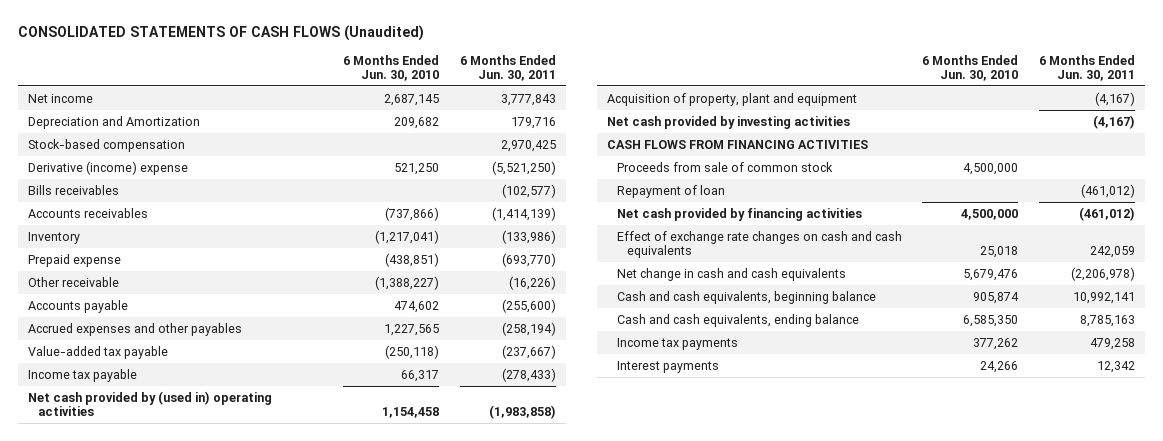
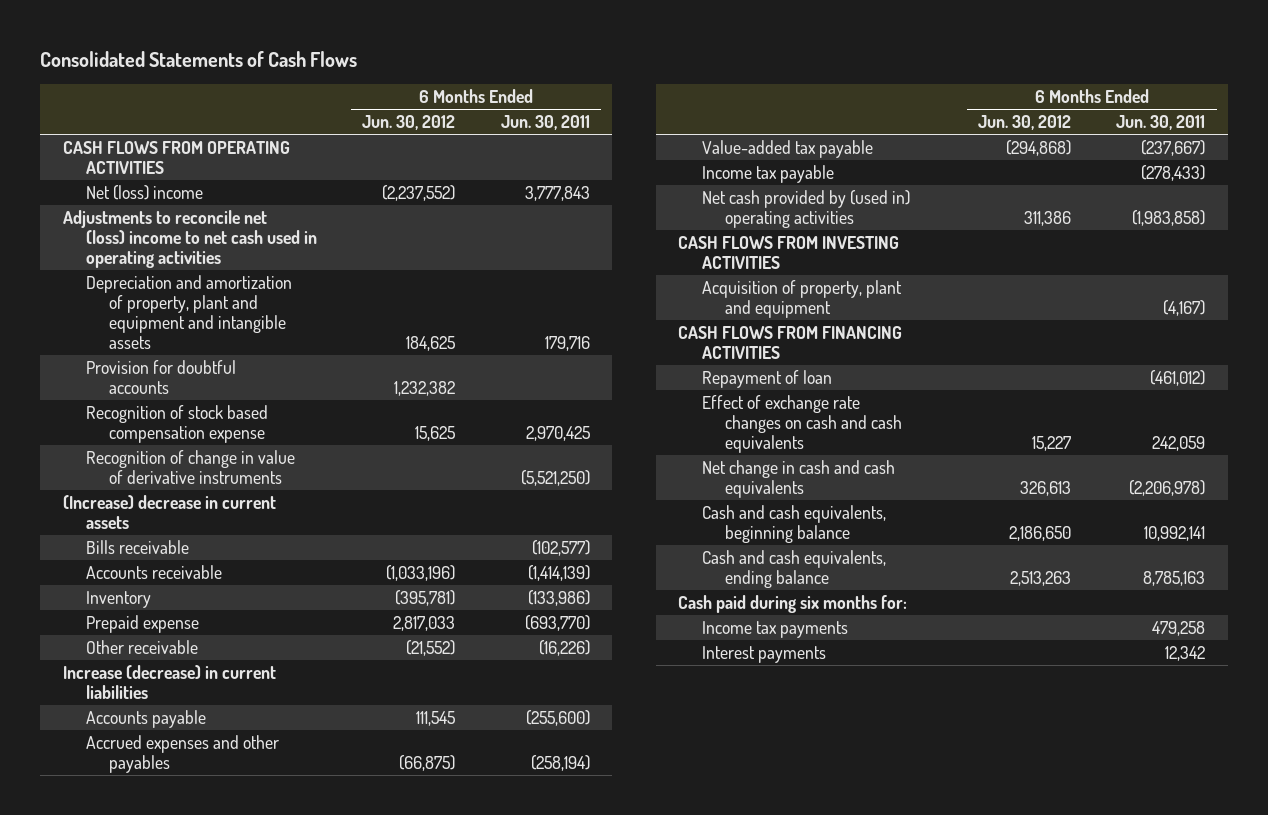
[17,24,424,41] CONSOLIDATED STATEMENTS OF CASH FLOWS (Unaudited) -> [39,50,357,67] Consolidated Statements of Cash Flows
[343,54,440,81] 6 Months Ended Jun. 30, 2010 -> none
none -> [362,115,456,131] Jun. 30, 2012
none -> [62,140,290,174] CASH FLOWS FROM OPERATING ACTIVITIES
[27,93,93,103] Net income -> [85,184,203,200] Net (loss) income
none -> [62,209,317,268] Adjustments to reconcile net (loss) income to net cash used in operating activities
[27,115,200,129] Depreciation and Amortization -> [85,274,292,349] Depreciation and amortization of property, plant and equipment and intangible assets
none -> [85,359,236,394] Provision for doubtful accounts
[27,138,185,152] Stock-based compensation -> [85,404,268,443] Recognition of stock based compensation expense
[27,160,188,175] Derivative (income) expense -> [85,449,295,484] Recognition of change in value of derivative instruments
none -> [62,494,276,529] (Increase) decrease in current assets
[27,184,119,195] Bills receivables -> [85,539,189,554] Bills receivable
[27,207,148,218] Accounts receivables -> [85,564,222,579] Accounts receivable
none -> [62,664,276,699] Increase (decrease) in current liabilities
none -> [678,235,900,269] CASH FLOWS FROM INVESTING ACTIVITIES
[607,115,851,129] Net cash provided by investing activities -> none
[616,161,833,172] Proceeds from sale of common stock -> none
[616,207,862,221] Net cash provided by financing activities -> none
none -> [678,594,908,613] Cash paid during six months for:

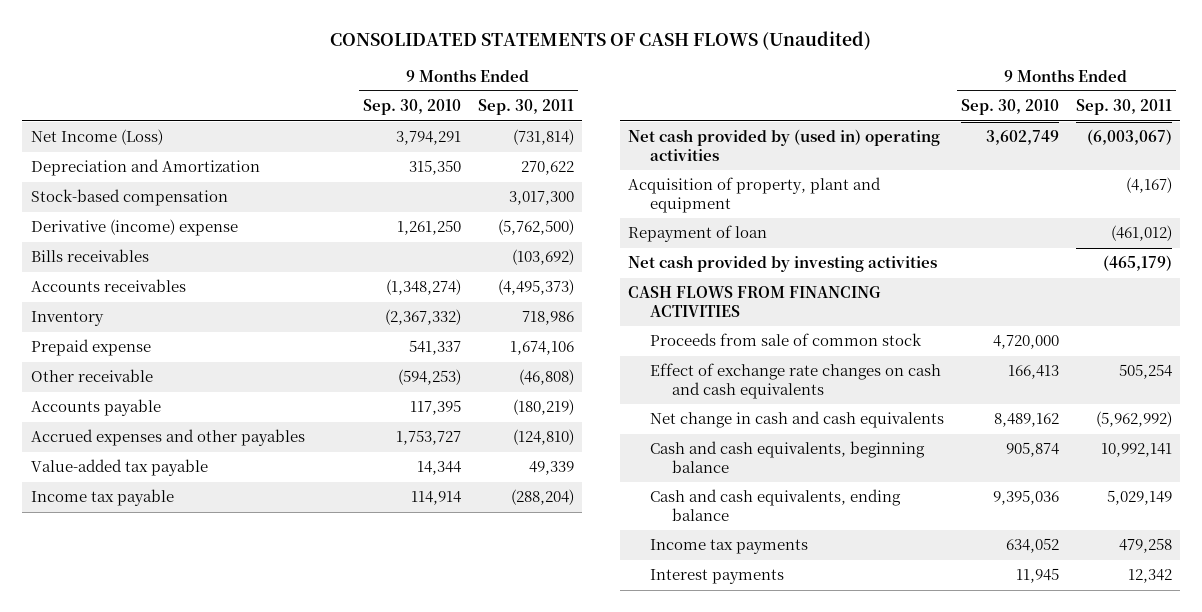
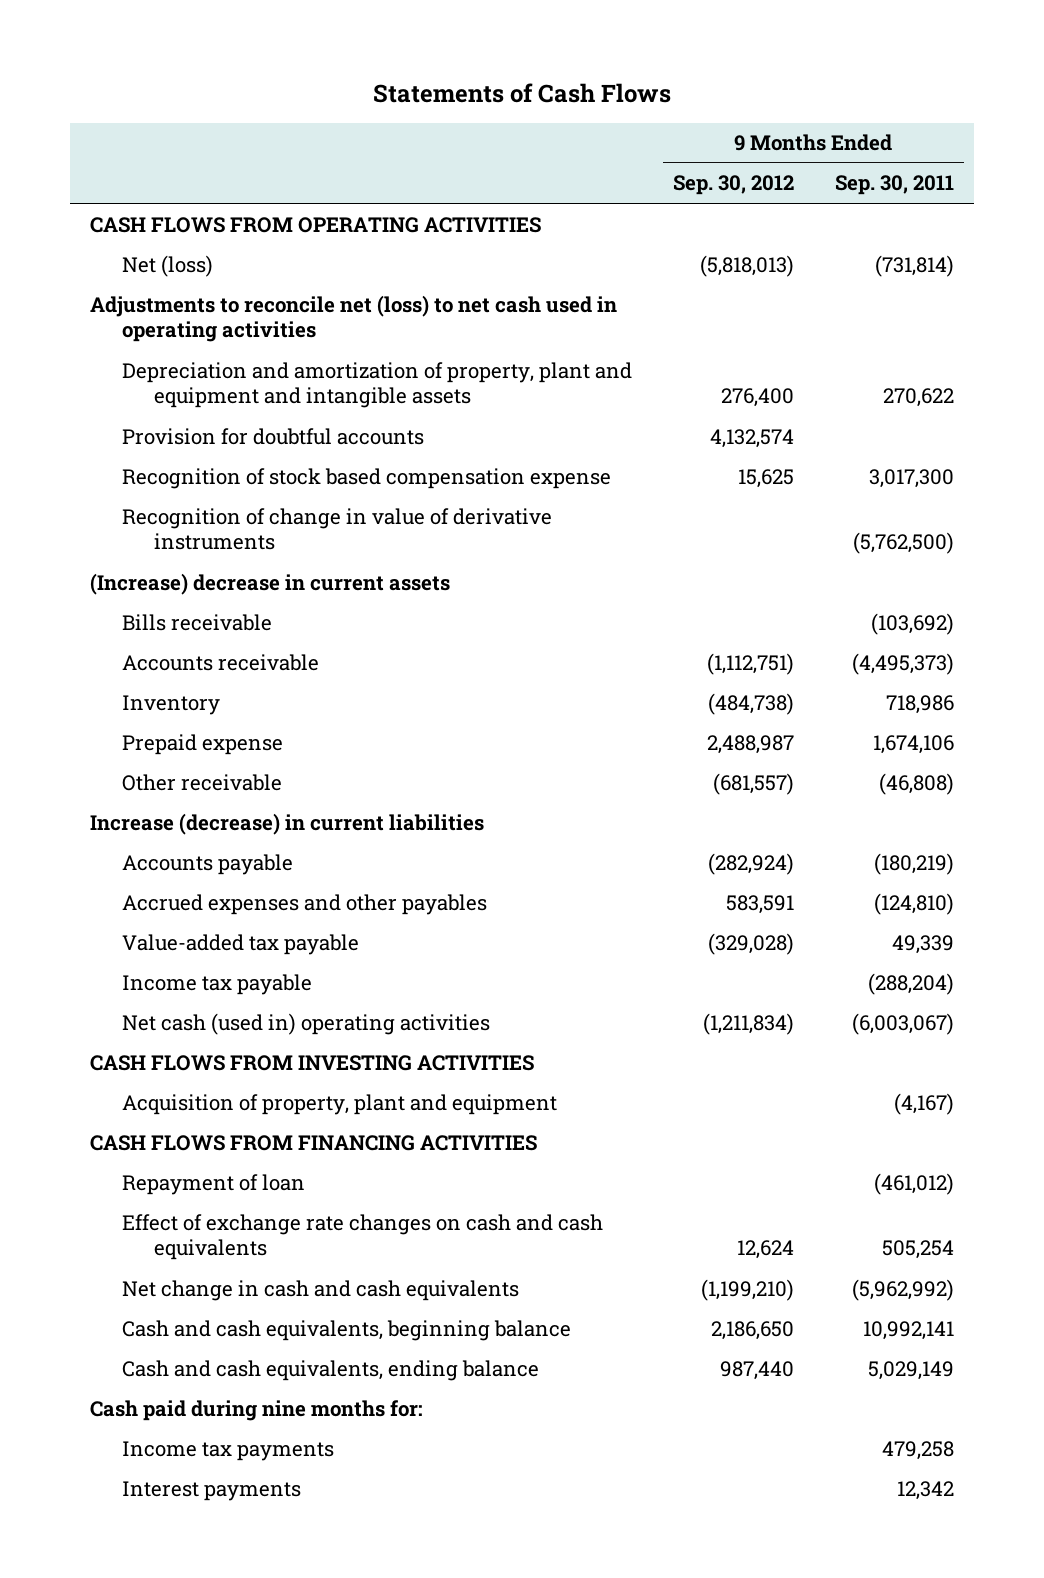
[330,30,872,50] CONSOLIDATED STATEMENTS OF CASH FLOWS (Unaudited) -> [372,82,671,103] Statements of Cash Flows
[363,99,462,116] Sep. 30, 2010 -> none
none -> [672,175,794,196] Sep. 30, 2012
none -> [90,216,542,233] CASH FLOWS FROM OPERATING ACTIVITIES
[30,129,163,146] Net Income (Loss) -> [122,254,214,277] Net (loss)
none -> [90,294,618,343] Adjustments to reconcile net (loss) to net cash used in operating activities
[30,159,260,177] Depreciation and Amortization -> [122,361,633,409] Depreciation and amortization of property, plant and equipment and intangible assets
none -> [122,427,425,445] Provision for doubtful accounts
[30,189,228,207] Stock-based compensation -> [122,467,612,489] Recognition of stock based compensation expense
[30,219,238,237] Derivative (income) expense -> [122,507,553,551] Recognition of change in value of derivative instruments
none -> [90,572,451,595] (Increase) decrease in current assets
[30,249,149,263] Bills receivables -> [122,613,273,631] Bills receivable
[30,279,186,293] Accounts receivables -> [122,653,320,671] Accounts receivable
none -> [90,812,485,835] Increase (decrease) in current liabilities
[628,129,941,161] Net cash provided by (used in) operating activities -> [122,1012,491,1035] Net cash (used in) operating activities
none -> [90,1054,535,1071] CASH FLOWS FROM INVESTING ACTIVITIES
[628,255,938,273] Net cash provided by investing activities -> none
[650,333,923,347] Proceeds from sale of common stock -> none
[628,225,768,243] Repayment of loan -> [122,1173,306,1195] Repayment of loan
none -> [90,1399,424,1421] Cash paid during nine months for:

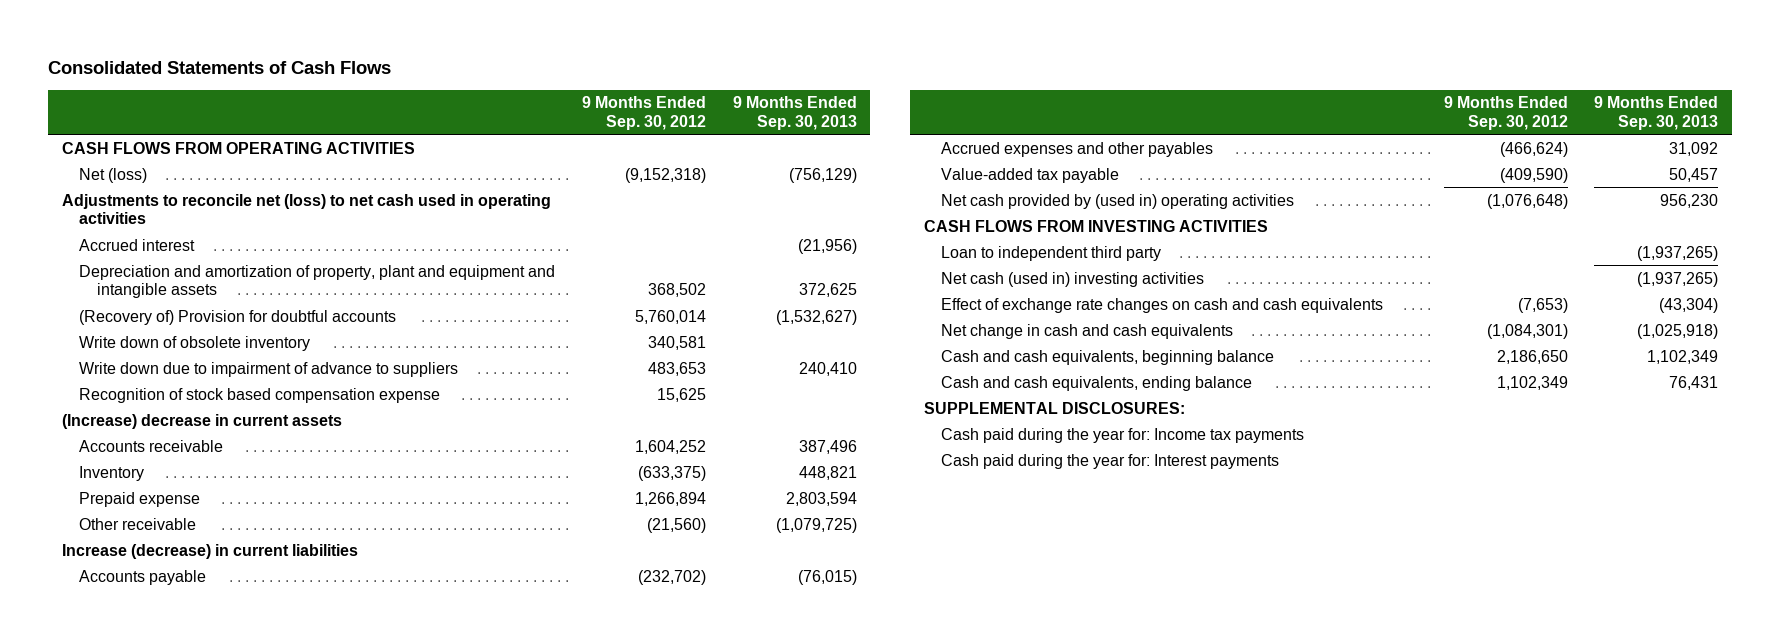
[372,82,671,103] Statements of Cash Flows -> [48,60,392,74] Consolidated Statements of Cash Flows
[834,175,954,196] Sep. 30, 2011 -> none
none -> [732,96,857,131] 9 Months Ended Sep. 30, 2013
[699,254,794,277] (5,818,013) -> [625,167,707,183] (9,152,318)
none -> [79,238,196,251] Accrued interest
[720,388,794,408] 276,400 -> [648,283,707,298] 368,502
[122,427,425,445] Provision for doubtful accounts -> [79,309,397,325] (Recovery of) Provision for doubtful accounts
[709,428,794,448] 4,132,574 -> [635,309,707,324] 5,760,014
none -> [79,335,311,351] Write down of obsolete inventory
none -> [79,361,459,377] Write down due to impairment of advance to suppliers
[122,507,553,551] Recognition of change in value of derivative instruments -> none
[122,613,273,631] Bills receivable -> none
[706,652,794,675] (1,112,751) -> [635,439,707,454] 1,604,252
[707,692,794,715] (484,738) -> [638,465,707,481] (633,375)
[706,734,794,754] 2,488,987 -> [635,491,707,506] 1,266,894
[712,772,794,795] (681,557) -> [647,517,707,533] (21,560)
[122,973,313,995] Income tax payable -> none
[707,852,794,875] (282,924) -> [638,569,707,585] (232,702)
[725,894,794,914] 583,591 -> [1499,141,1568,157] (466,624)
[707,932,794,955] (329,028) -> [1499,167,1568,183] (409,590)
[122,1012,491,1035] Net cash (used in) operating activities -> [941,193,1295,209] Net cash provided by (used in) operating activities
[702,1012,794,1035] (1,211,834) -> [1486,193,1568,209] (1,076,648)
[122,1093,558,1115] Acquisition of property, plant and equipment -> none
[90,1134,538,1151] CASH FLOWS FROM FINANCING ACTIVITIES -> none
[122,1173,306,1195] Repayment of loan -> none
none -> [941,245,1162,261] Loan to independent third party
none -> [941,271,1205,287] Net cash (used in) investing activities
[736,1240,794,1260] 12,624 -> [1517,297,1568,313] (7,653)
[700,1278,794,1301] (1,199,210) -> [1486,323,1568,339] (1,084,301)
[90,1399,424,1421] Cash paid during nine months for: -> none
[719,1360,794,1380] 987,440 -> [1496,375,1568,390] 1,102,349
none -> [923,401,1185,414] SUPPLEMENTAL DISCLOSURES:
[122,1440,335,1461] Income tax payments -> [941,427,1305,443] Cash paid during the year for: Income tax payments
[122,1480,302,1501] Interest payments -> [941,453,1280,469] Cash paid during the year for: Interest payments

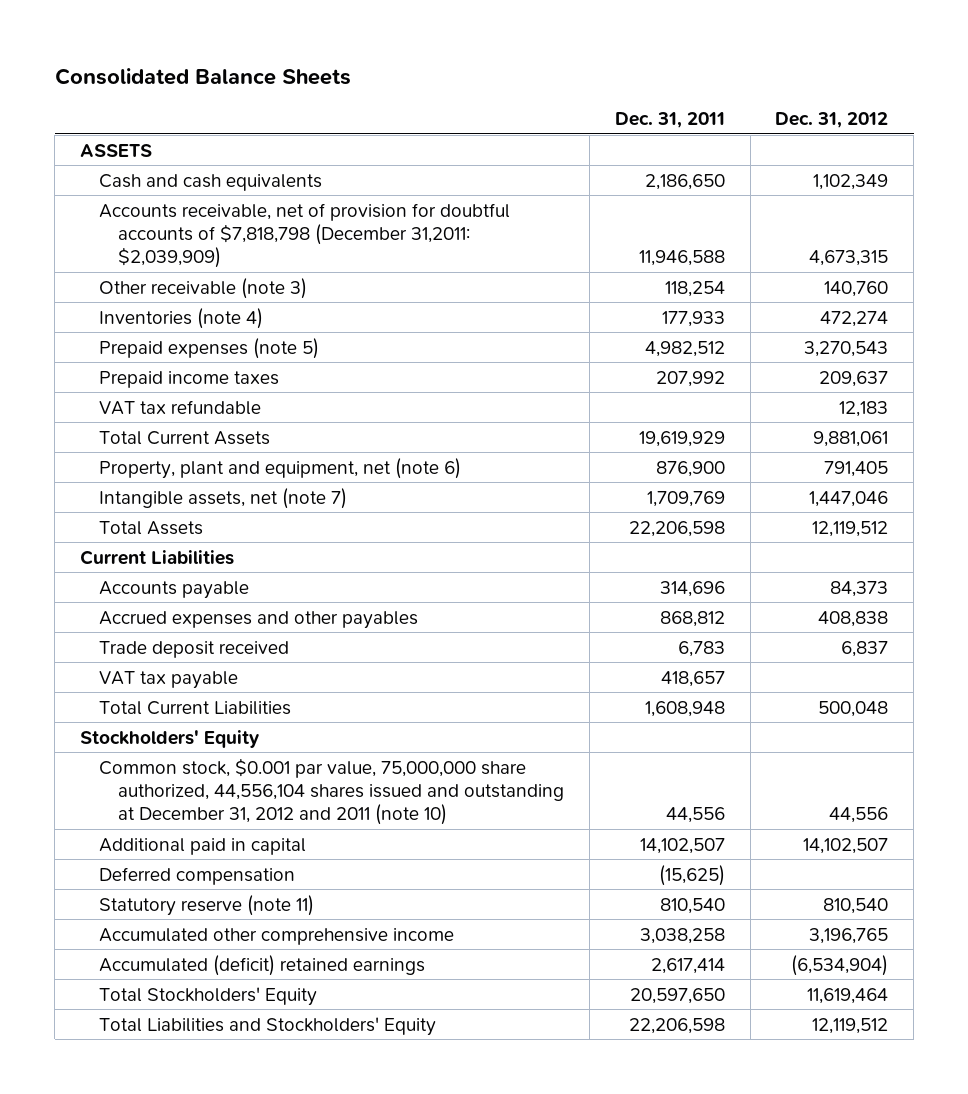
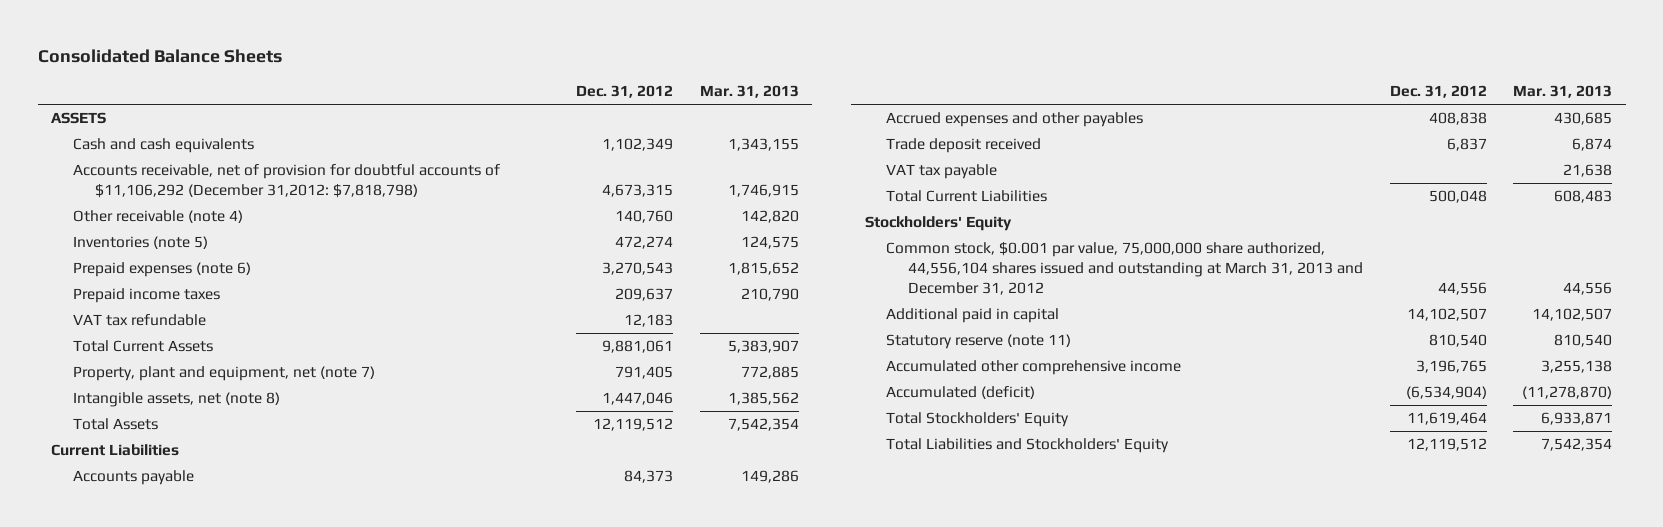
[614,112,725,129] Dec. 31, 2011 -> none
none -> [699,84,799,98] Mar. 31, 2013
[99,202,511,269] Accounts receivable, net of provision for doubtful accounts of $7,818,798 (December 31,2011: $2,039,909) -> [72,164,500,199] Accounts receivable, net of provision for doubtful accounts of $11,106,292 (December 31,2012: $7,818,798)
[99,277,308,299] Other receivable (note 3) -> [72,210,243,224] Other receivable (note 4)
[99,307,264,329] Inventories (note 4) -> [72,236,208,250] Inventories (note 5)
[99,337,320,359] Prepaid expenses (note 5) -> [72,262,251,278] Prepaid expenses (note 6)
[99,457,462,479] Property, plant and equipment, net (note 6) -> [72,366,375,382] Property, plant and equipment, net (note 7)
[99,487,348,509] Intangible assets, net (note 7) -> [72,392,280,408] Intangible assets, net (note 8)
[99,757,565,826] Common stock, $0.001 par value, 75,000,000 share authorized, 44,556,104 shares issued and outstanding at December 31, 2012 and 2011 (note 10) -> [886,242,1364,296] Common stock, $0.001 par value, 75,000,000 share authorized, 44,556,104 shares issued and outstanding at March 31, 2013 and December 31, 2012
[99,866,296,885] Deferred compensation -> none
[99,954,426,976] Accumulated (deficit) retained earnings -> [886,386,1036,400] Accumulated (deficit)

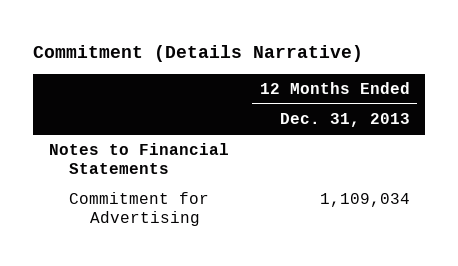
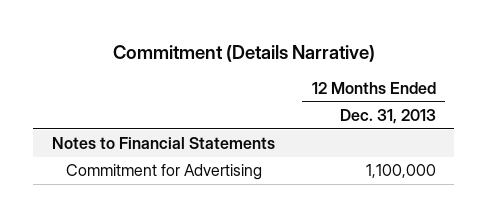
[319,193,410,208] 1,109,034 -> [365,164,436,179] 1,100,000

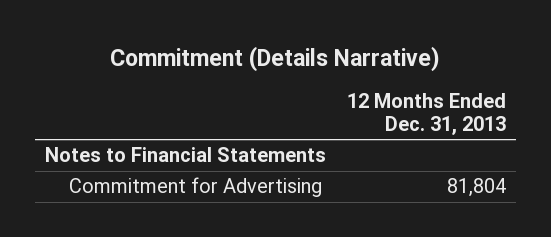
[365,164,436,179] 1,100,000 -> [446,178,506,198] 81,804

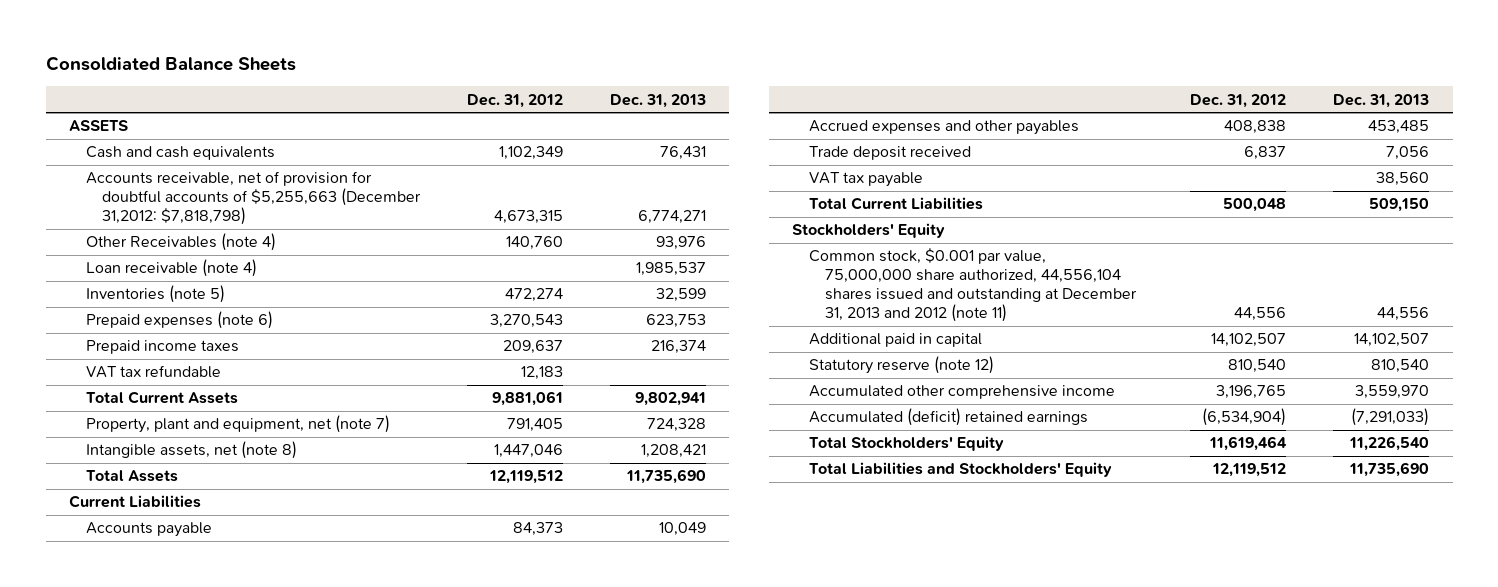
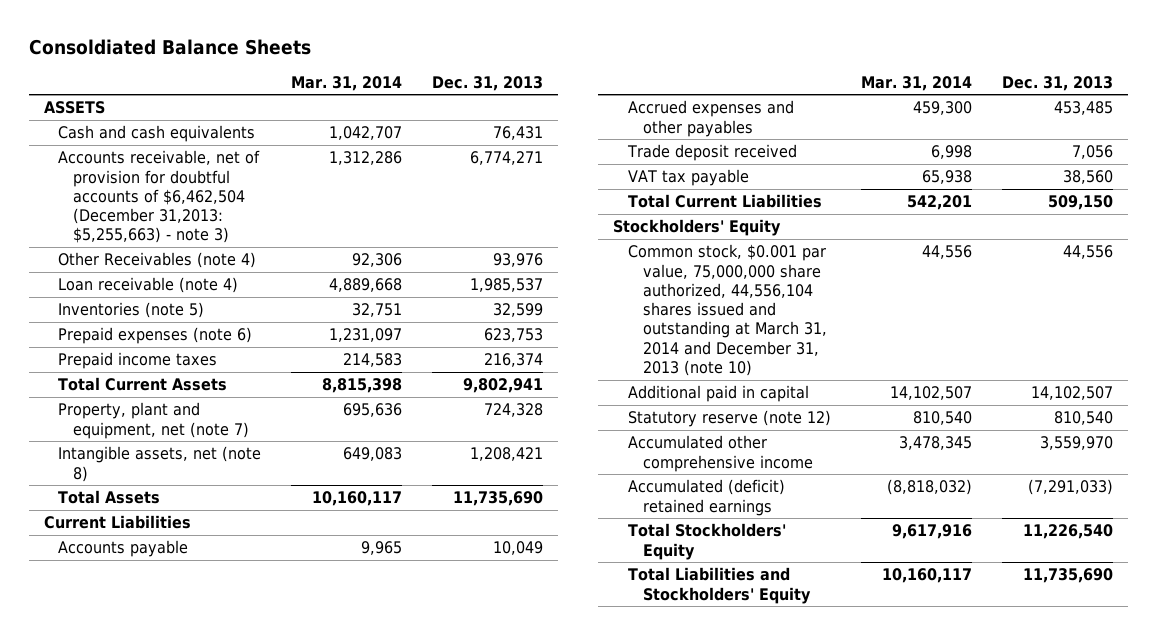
[467,93,564,108] Dec. 31, 2012 -> none
none -> [291,75,403,91] Mar. 31, 2014
[85,171,422,226] Accounts receivable, net of provision for doubtful accounts of $5,255,663 (December 31,2012: $7,818,798) -> [58,150,261,244] Accounts receivable, net of provision for doubtful accounts of $6,462,504 (December 31,2013: $5,255,663) - note 3)
[85,365,221,379] VAT tax refundable -> none
[808,248,1138,323] Common stock, $0.001 par value, 75,000,000 share authorized, 44,556,104 shares issued and outstanding at December 31, 2013 and 2012 (note 11) -> [628,244,827,377] Common stock, $0.001 par value, 75,000,000 share authorized, 44,556,104 shares issued and outstanding at March 31, 2014 and December 31, 2013 (note 10)

